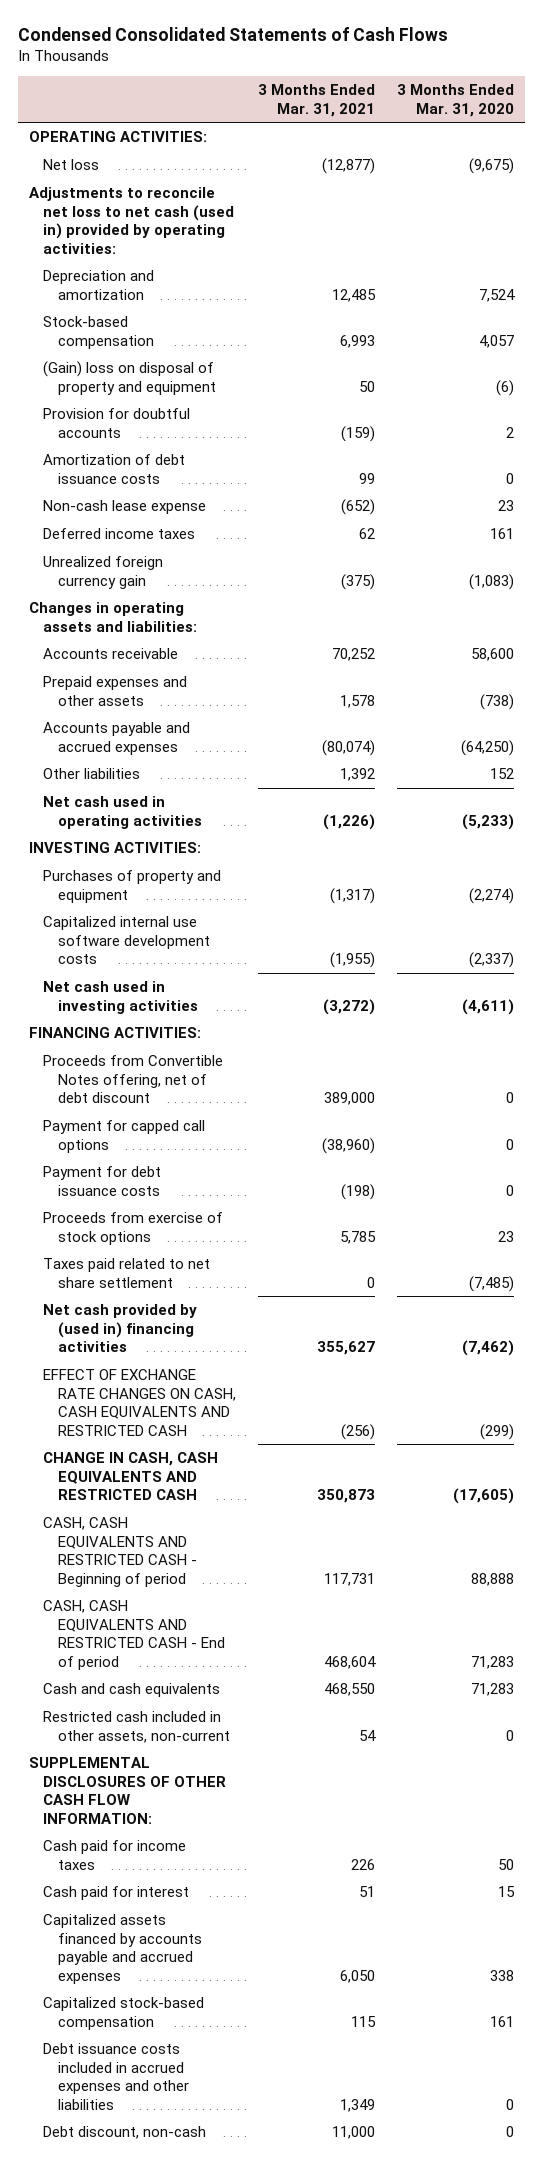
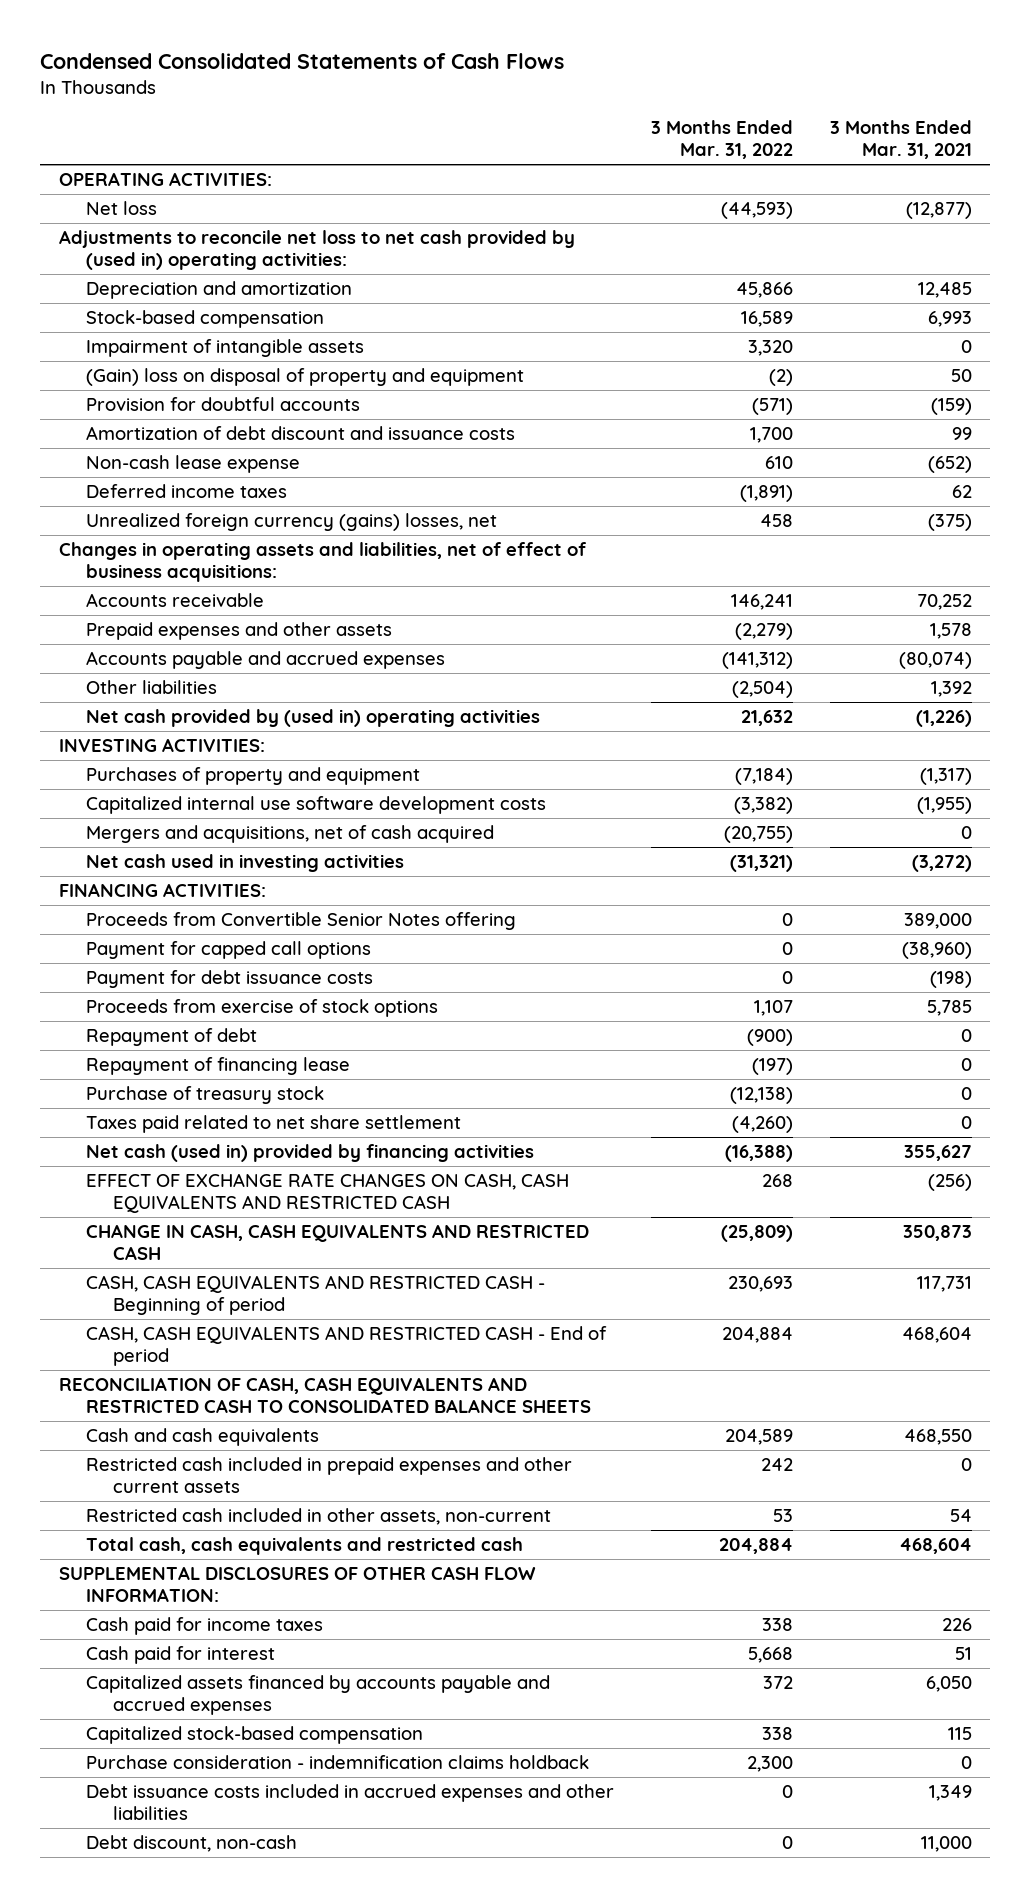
[396,84,514,117] 3 Months Ended Mar. 31, 2020 -> none
none -> [650,120,793,160] 3 Months Ended Mar. 31, 2022
[28,187,235,254] Adjustments to reconcile net loss to net cash (used in) provided by operating activities: -> [58,230,575,271] Adjustments to reconcile net loss to net cash provided by (used in) operating activities:
none -> [85,339,364,358] Impairment of intangible assets
[43,454,186,484] Amortization of debt issuance costs -> [85,426,515,441] Amortization of debt discount and issuance costs
[43,556,164,589] Unrealized foreign currency gain -> [85,513,497,532] Unrealized foreign currency (gains) losses, net
[28,602,198,632] Changes in operating assets and liabilities: -> [58,542,586,583] Changes in operating assets and liabilities, net of effect of business acquisitions:
[43,796,202,829] Net cash used in operating activities -> [85,709,540,728] Net cash provided by (used in) operating activities
none -> [85,825,494,844] Mergers and acquisitions, net of cash acquired
[43,1055,224,1104] Proceeds from Convertible Notes offering, net of debt discount -> [85,912,516,931] Proceeds from Convertible Senior Notes offering
none -> [85,1028,257,1047] Repayment of debt
none -> [85,1057,350,1076] Repayment of financing lease
none -> [85,1086,324,1105] Purchase of treasury stock
[43,1304,198,1353] Net cash provided by (used in) financing activities -> [85,1144,534,1163] Net cash (used in) provided by financing activities
none -> [58,1377,591,1414] RECONCILIATION OF CASH, CASH EQUIVALENTS AND RESTRICTED CASH TO CONSOLIDATED BALANCE SHEETS
none -> [85,1457,572,1494] Restricted cash included in prepaid expenses and other current assets
none -> [85,1537,523,1556] Total cash, cash equivalents and restricted cash
none -> [85,1755,589,1770] Purchase consideration - indemnification claims holdback

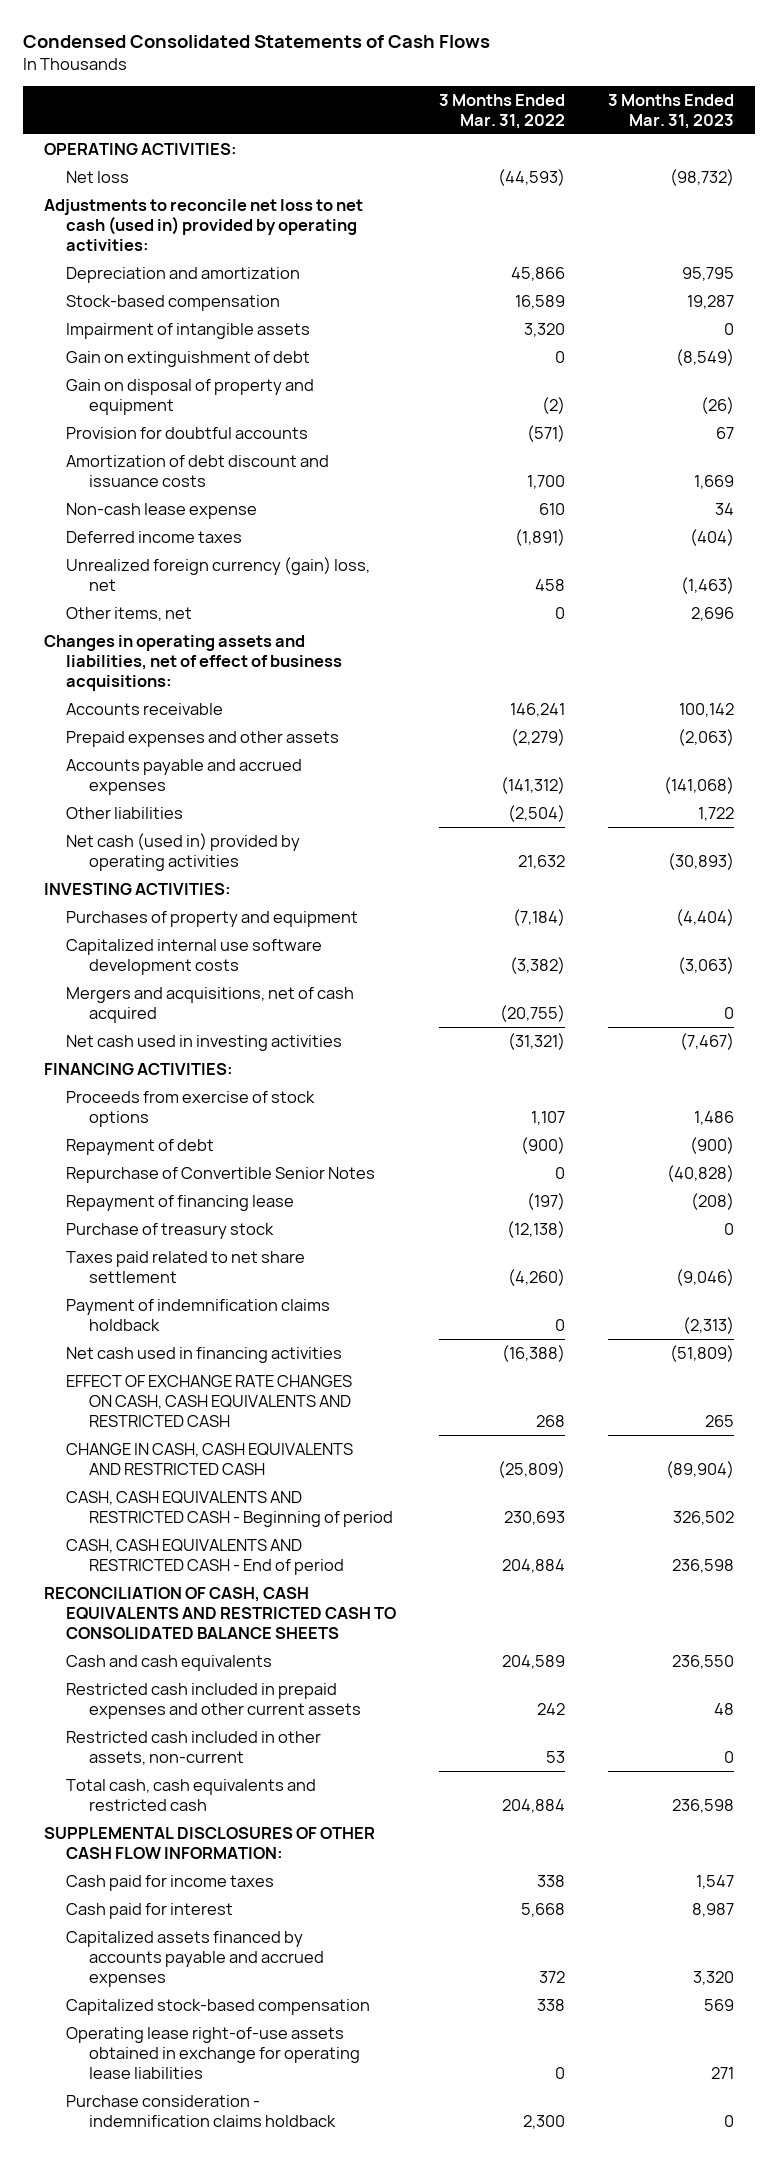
[829,120,972,160] 3 Months Ended Mar. 31, 2021 -> none
none -> [607,93,734,130] 3 Months Ended Mar. 31, 2023
[58,230,575,271] Adjustments to reconcile net loss to net cash provided by (used in) operating activities: -> [43,198,363,252] Adjustments to reconcile net loss to net cash (used in) provided by operating activities:
none -> [66,350,311,367] Gain on extinguishment of debt
[85,368,524,387] (Gain) loss on disposal of property and equipment -> [66,378,315,415] Gain on disposal of property and equipment
[85,513,497,532] Unrealized foreign currency (gains) losses, net -> [66,556,371,591] Unrealized foreign currency (gain) loss, net
none -> [66,606,193,621] Other items, net
[85,709,540,728] Net cash provided by (used in) operating activities -> [66,832,301,871] Net cash (used in) provided by operating activities
[85,912,516,931] Proceeds from Convertible Senior Notes offering -> none
[85,941,371,960] Payment for capped call options -> none
[85,970,373,989] Payment for debt issuance costs -> none
none -> [66,1166,376,1183] Repurchase of Convertible Senior Notes
none -> [66,1298,331,1331] Payment of indemnification claims holdback
[85,1144,534,1163] Net cash (used in) provided by financing activities -> [66,1346,343,1363] Net cash used in financing activities
none -> [66,2026,360,2080] Operating lease right-of-use assets obtained in exchange for operating lease liabilities
[85,1784,614,1821] Debt issuance costs included in accrued expenses and other liabilities -> none
[85,1835,297,1853] Debt discount, non-cash -> none

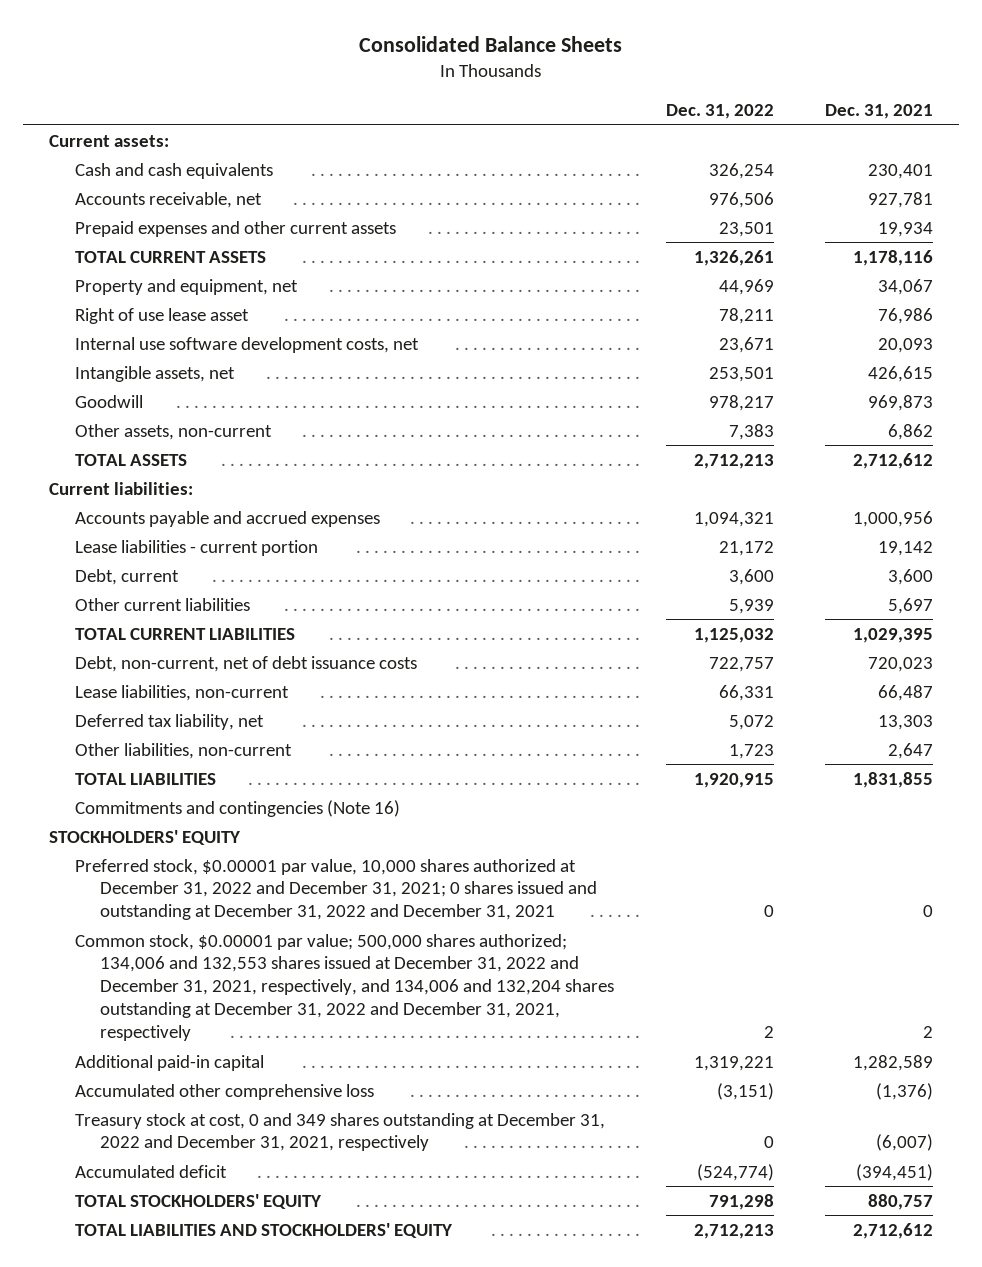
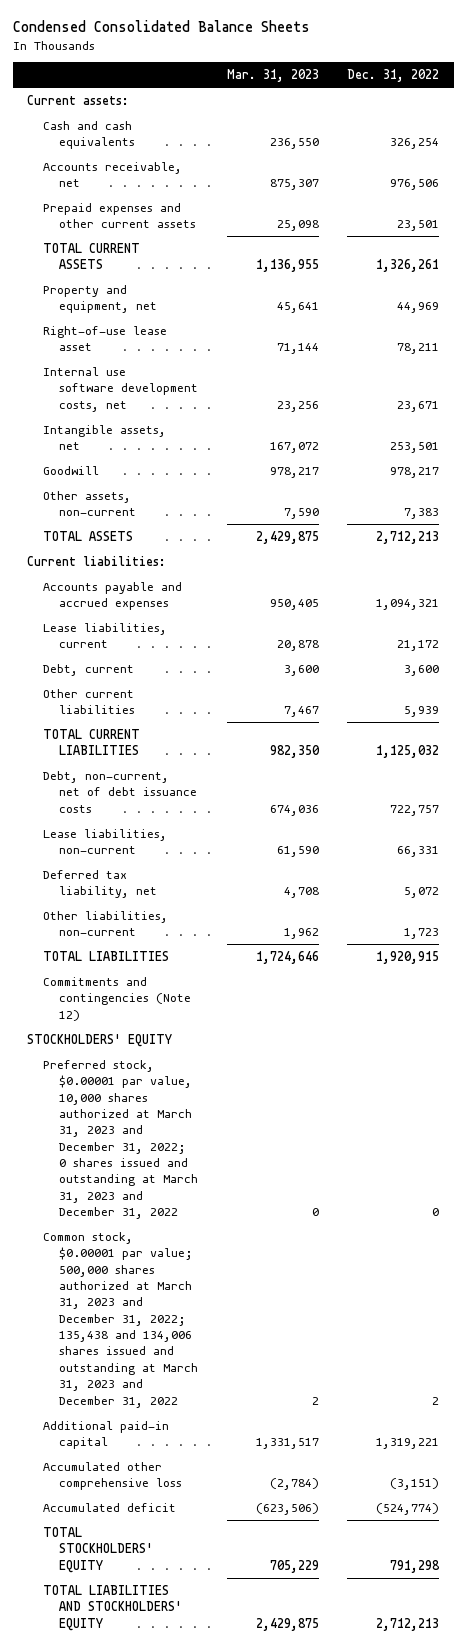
[358,36,622,53] Consolidated Balance Sheets -> [12,20,310,33] Condensed Consolidated Balance Sheets
[824,104,933,120] Dec. 31, 2021 -> none
none -> [226,69,319,83] Mar. 31, 2023
[74,307,249,324] Right of use lease asset -> [43,325,168,352] Right-of-use lease asset
[74,539,318,556] Lease liabilities - current portion -> [43,622,168,649] Lease liabilities, current
[74,799,400,817] Commitments and contingencies (Note 16) -> [43,976,192,1021] Commitments and contingencies (Note 12)
[74,858,598,921] Preferred stock, $0.00001 par value, 10,000 shares authorized at December 31, 2022 and December 31, 2021; 0 shares issued and outstanding at December 31, 2022 and December 31, 2021 -> [43,1059,199,1220] Preferred stock, $0.00001 par value, 10,000 shares authorized at March 31, 2023 and December 31, 2022; 0 shares issued and outstanding at March 31, 2023 and December 31, 2022
[74,933,615,1042] Common stock, $0.00001 par value; 500,000 shares authorized; 134,006 and 132,553 shares issued at December 31, 2022 and December 31, 2021, respectively, and 134,006 and 132,204 shares outstanding at December 31, 2022 and December 31, 2021, respectively -> [43,1231,199,1408] Common stock, $0.00001 par value; 500,000 shares authorized at March 31, 2023 and December 31, 2022; 135,438 and 134,006 shares issued and outstanding at March 31, 2023 and December 31, 2022
[74,1112,605,1152] Treasury stock at cost, 0 and 349 shares outstanding at December 31, 2022 and December 31, 2021, respectively -> none

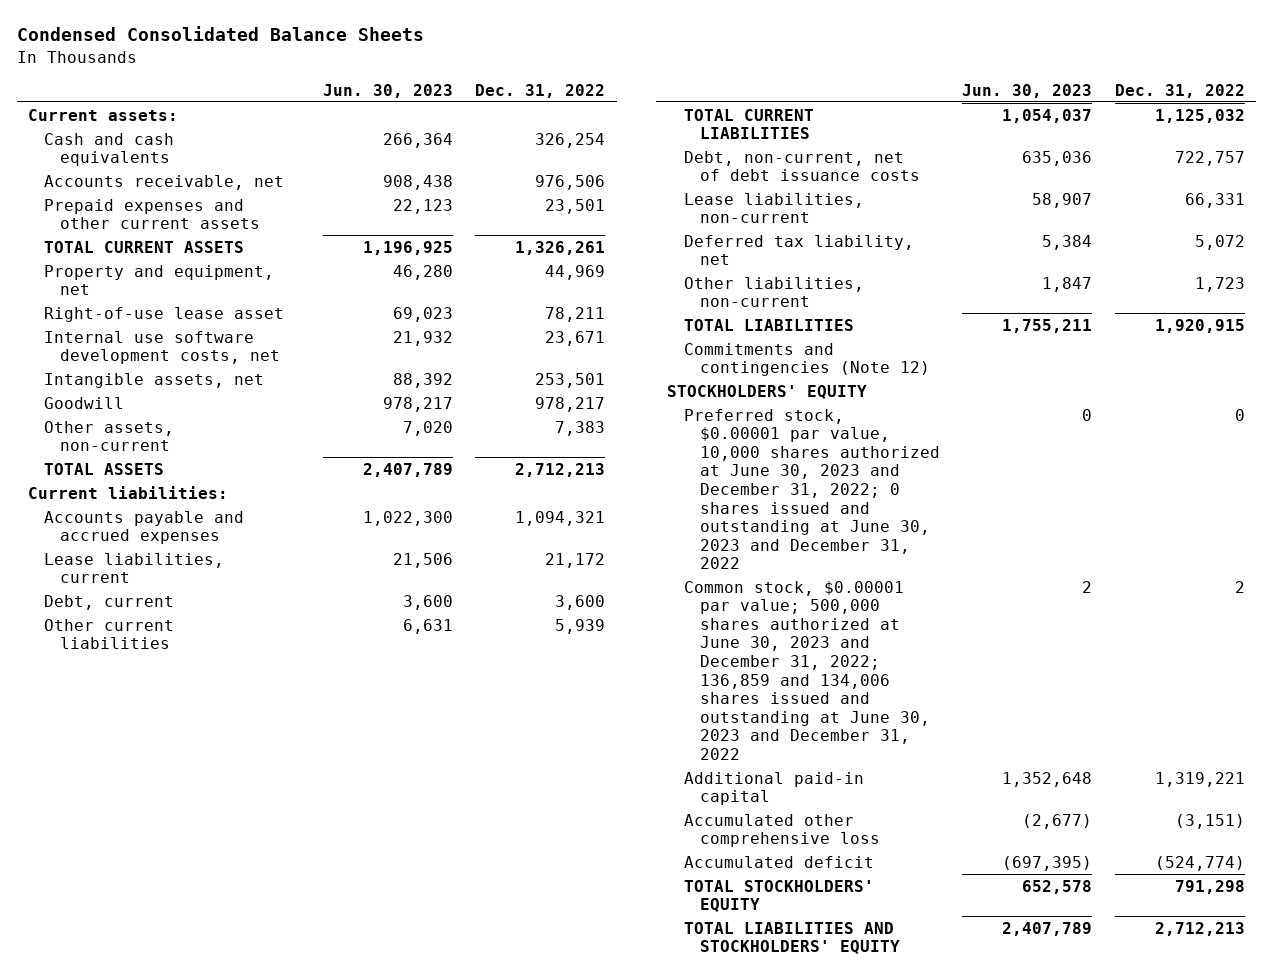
[226,69,319,83] Mar. 31, 2023 -> none
none -> [322,83,453,98] Jun. 30, 2023
[43,1059,199,1220] Preferred stock, $0.00001 par value, 10,000 shares authorized at March 31, 2023 and December 31, 2022; 0 shares issued and outstanding at March 31, 2023 and December 31, 2022 -> [683,408,940,570] Preferred stock, $0.00001 par value, 10,000 shares authorized at June 30, 2023 and December 31, 2022; 0 shares issued and outstanding at June 30, 2023 and December 31, 2022
[43,1231,199,1408] Common stock, $0.00001 par value; 500,000 shares authorized at March 31, 2023 and December 31, 2022; 135,438 and 134,006 shares issued and outstanding at March 31, 2023 and December 31, 2022 -> [683,580,930,760] Common stock, $0.00001 par value; 500,000 shares authorized at June 30, 2023 and December 31, 2022; 136,859 and 134,006 shares issued and outstanding at June 30, 2023 and December 31, 2022

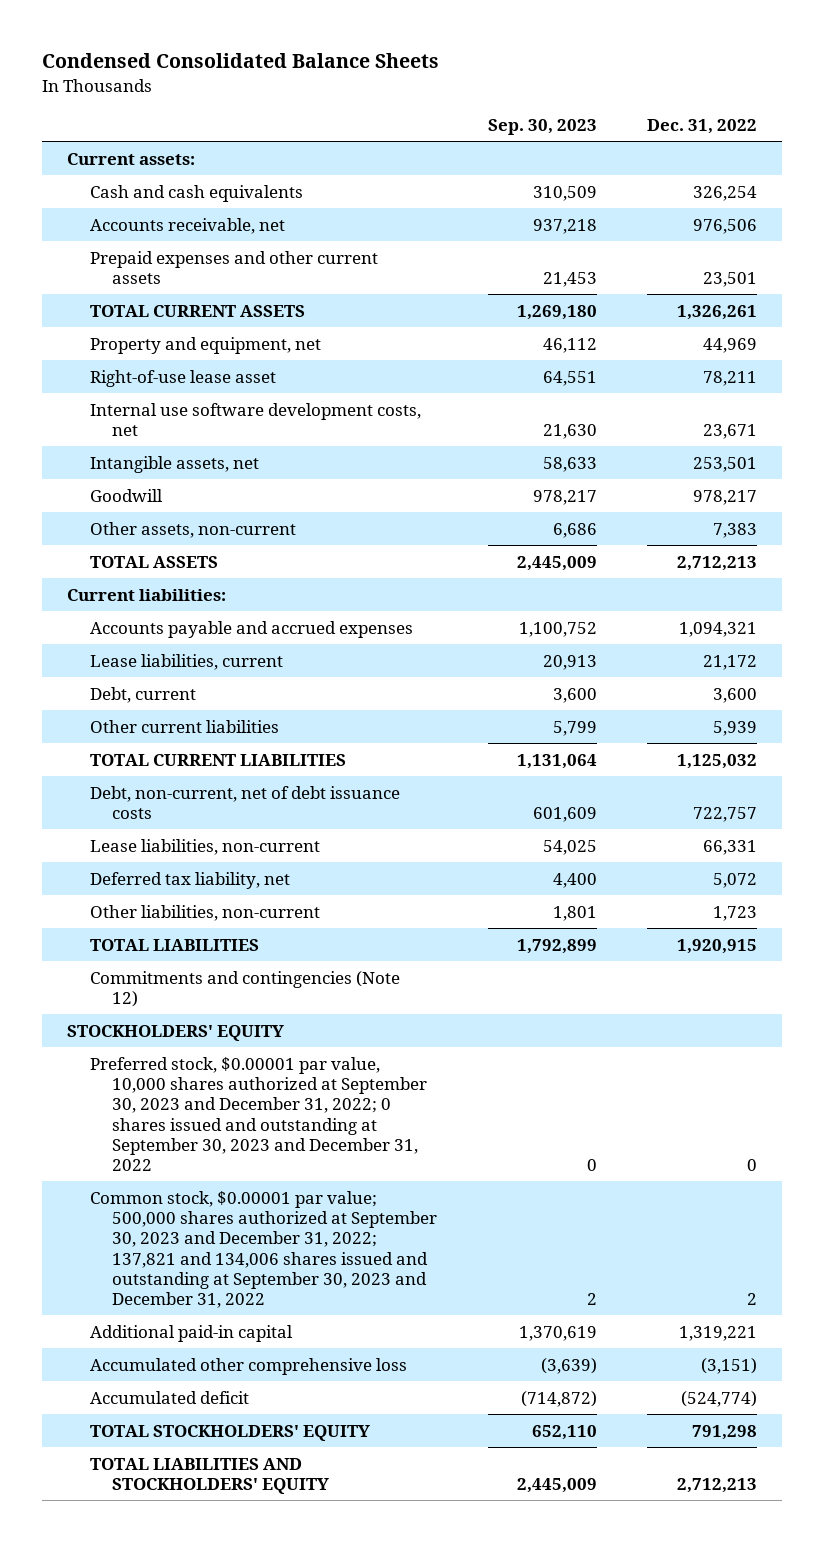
[322,83,453,98] Jun. 30, 2023 -> none
none -> [487,119,597,136] Sep. 30, 2023
[683,408,940,570] Preferred stock, $0.00001 par value, 10,000 shares authorized at June 30, 2023 and December 31, 2022; 0 shares issued and outstanding at June 30, 2023 and December 31, 2022 -> [89,1056,428,1172] Preferred stock, $0.00001 par value, 10,000 shares authorized at September 30, 2023 and December 31, 2022; 0 shares issued and outstanding at September 30, 2023 and December 31, 2022
[683,580,930,760] Common stock, $0.00001 par value; 500,000 shares authorized at June 30, 2023 and December 31, 2022; 136,859 and 134,006 shares issued and outstanding at June 30, 2023 and December 31, 2022 -> [89,1190,438,1309] Common stock, $0.00001 par value; 500,000 shares authorized at September 30, 2023 and December 31, 2022; 137,821 and 134,006 shares issued and outstanding at September 30, 2023 and December 31, 2022

